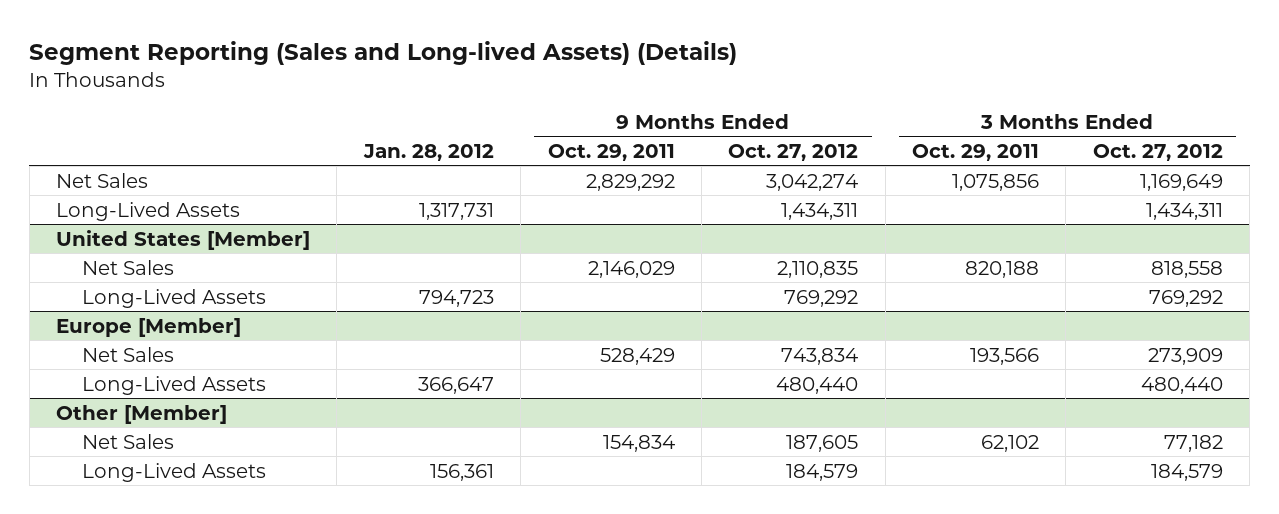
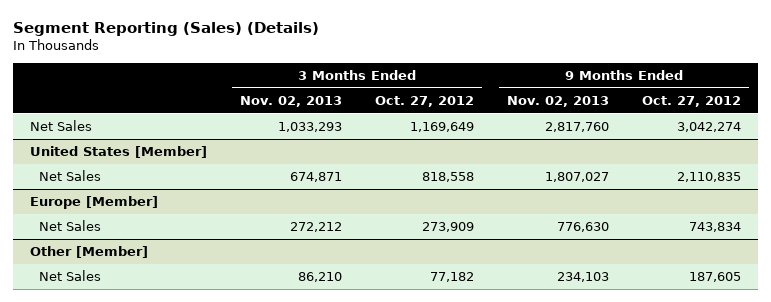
[29,41,738,66] Segment Reporting (Sales and Long-lived Assets) (Details) -> [13,22,320,37] Segment Reporting (Sales) (Details)
[362,143,494,161] Jan. 28, 2012 -> none
[547,143,675,161] Oct. 29, 2011 -> none
[912,143,1040,161] Oct. 29, 2011 -> none
none -> [239,95,342,107] Nov. 02, 2013
none -> [507,95,610,107] Nov. 02, 2013
[56,201,241,221] Long-Lived Assets -> none
[82,288,267,308] Long-Lived Assets -> none
[82,375,267,395] Long-Lived Assets -> none
[82,462,267,482] Long-Lived Assets -> none

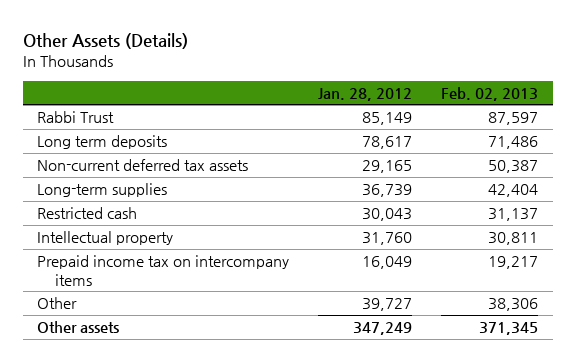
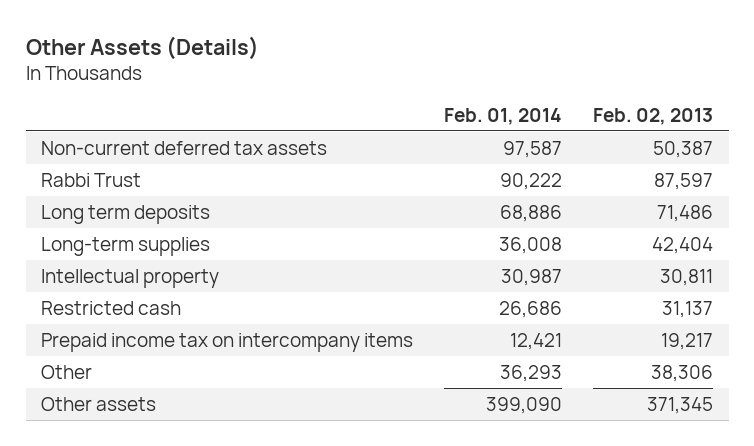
[318,87,413,101] Jan. 28, 2012 -> none
none -> [444,107,563,125] Feb. 01, 2014
[37,159,249,172] Non-current deferred tax assets -> [41,140,328,155] Non-current deferred tax assets
[37,207,138,220] Restricted cash -> [41,300,182,315] Restricted cash

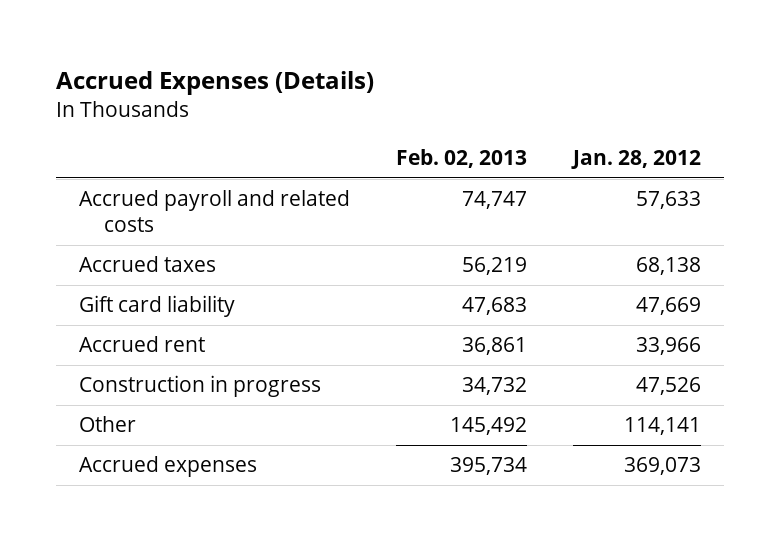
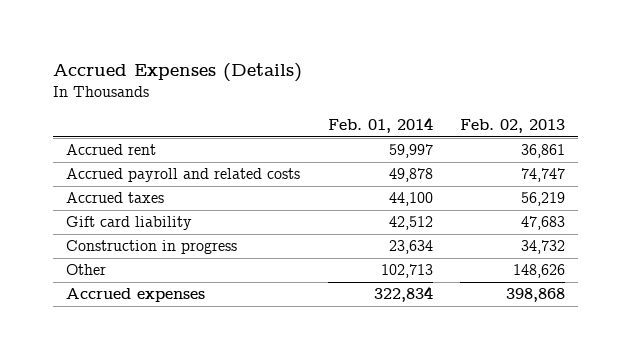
[570,150,701,170] Jan. 28, 2012 -> none
none -> [327,116,433,133] Feb. 01, 2014
[79,336,206,353] Accrued rent -> [66,144,157,156] Accrued rent
[450,417,528,436] 145,492 -> [512,264,565,279] 148,626
[450,457,528,476] 395,734 -> [505,288,565,303] 398,868

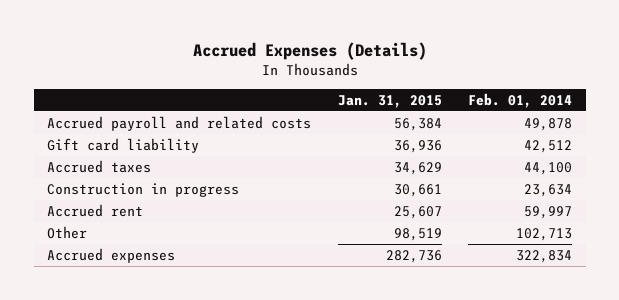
[459,118,565,133] Feb. 02, 2013 -> none
none -> [337,94,442,108] Jan. 31, 2015
[66,192,165,204] Accrued taxes -> [46,159,151,173] Accrued taxes
[66,144,157,156] Accrued rent -> [46,203,143,217] Accrued rent

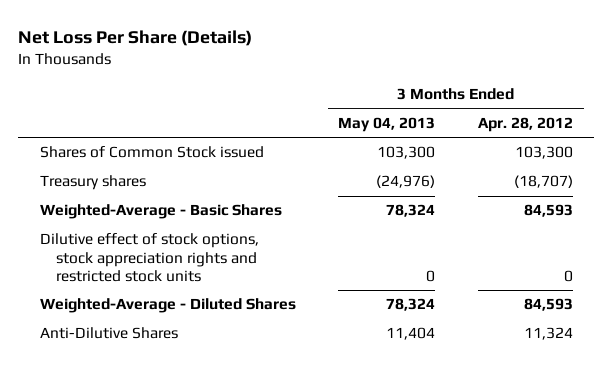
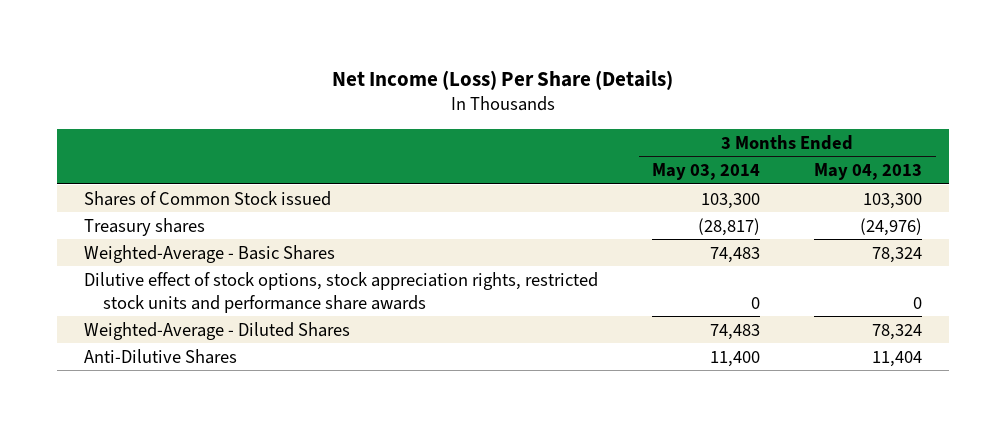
[18,29,253,46] Net Loss Per Share (Details) -> [332,69,674,90] Net Income (Loss) Per Share (Details)
[478,116,574,132] Apr. 28, 2012 -> none
none -> [652,162,761,180] May 03, 2014
[39,233,259,282] Dilutive effect of stock options, stock appreciation rights and restricted stock units -> [84,271,599,313] Dilutive effect of stock options, stock appreciation rights, restricted stock units and performance share awards

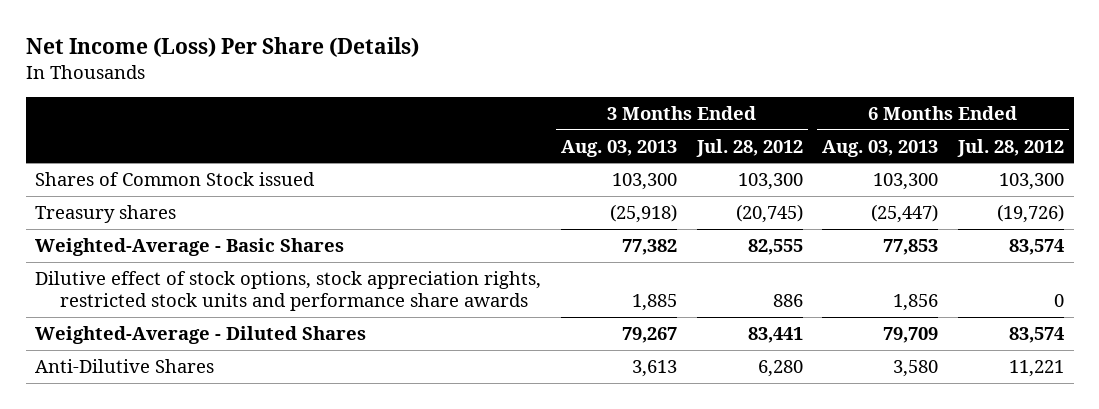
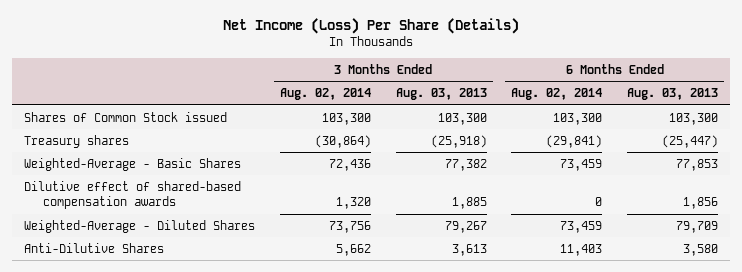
[695,138,803,157] Jul. 28, 2012 -> none
[957,138,1065,157] Jul. 28, 2012 -> none
none -> [279,88,371,101] Aug. 02, 2014
none -> [511,88,603,101] Aug. 02, 2014
[35,270,542,312] Dilutive effect of stock options, stock appreciation rights, restricted stock units and performance share awards -> [24,180,242,210] Dilutive effect of shared-based compensation awards

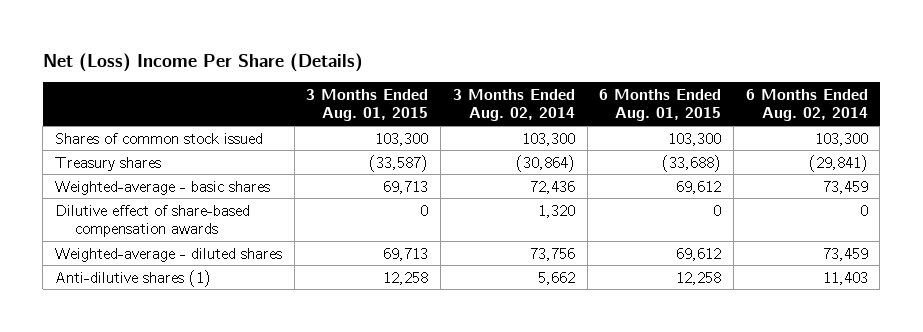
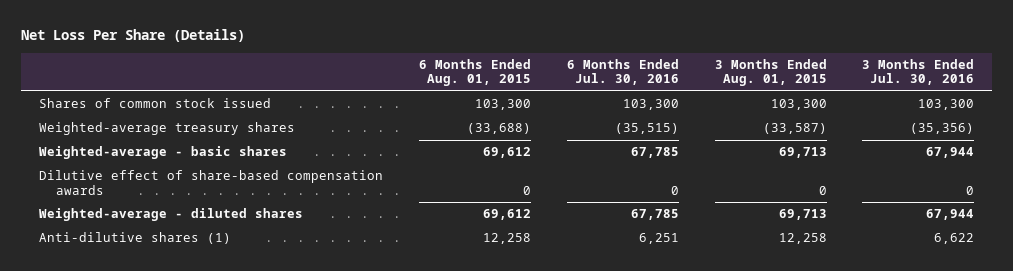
[42,52,363,72] Net (Loss) Income Per Share (Details) -> [21,29,246,43] Net Loss Per Share (Details)
[452,88,575,122] 3 Months Ended Aug. 02, 2014 -> none
[745,88,868,122] 6 Months Ended Aug. 02, 2014 -> none
none -> [566,58,679,86] 6 Months Ended Jul. 30, 2016
none -> [862,58,975,86] 3 Months Ended Jul. 30, 2016
[54,156,161,171] Treasury shares -> [39,122,296,136] Weighted-average treasury shares

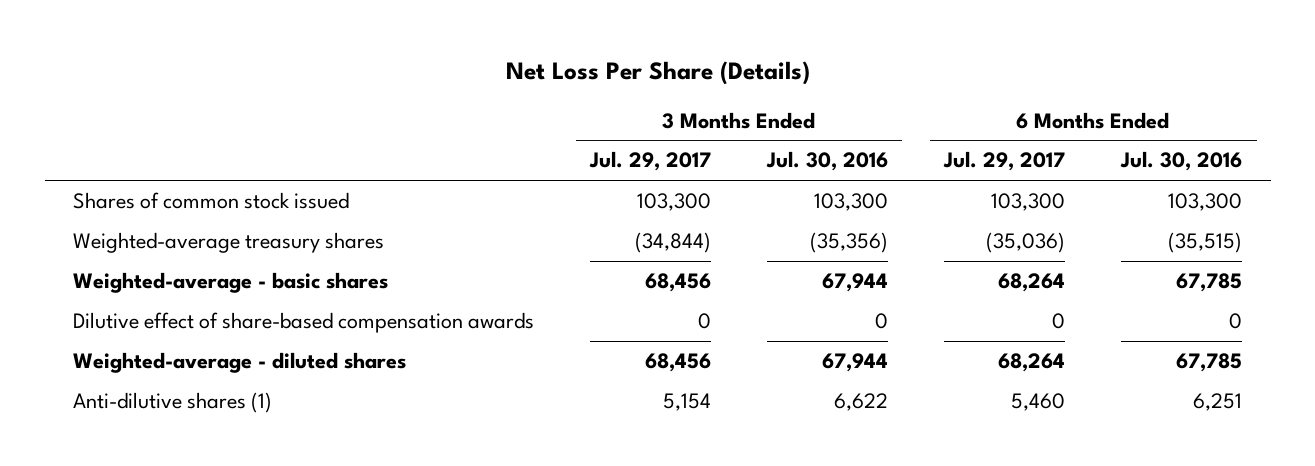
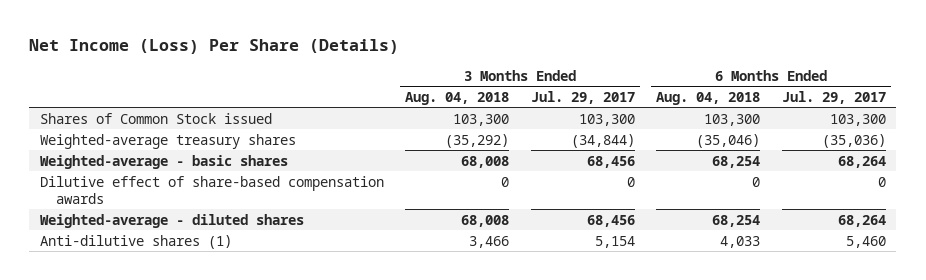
[505,60,810,85] Net Loss Per Share (Details) -> [29,39,400,55] Net Income (Loss) Per Share (Details)
[766,151,889,172] Jul. 30, 2016 -> none
[1120,151,1243,172] Jul. 30, 2016 -> none
none -> [405,91,510,105] Aug. 04, 2018
none -> [656,91,761,105] Aug. 04, 2018
[72,192,349,210] Shares of common stock issued -> [39,112,272,124] Shares of Common Stock issued

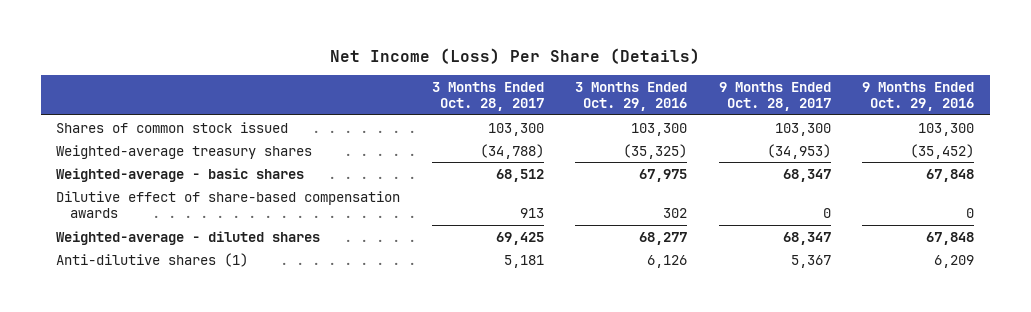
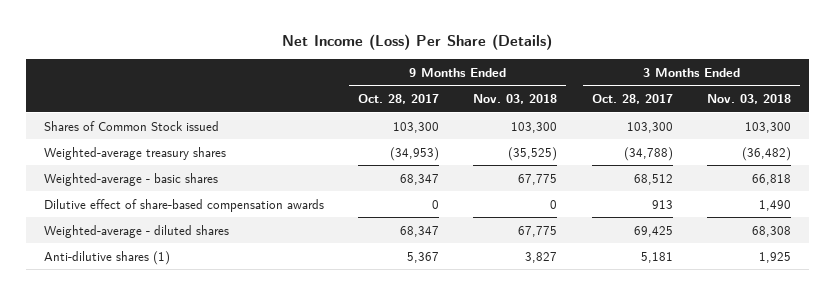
[575,82,688,112] 3 Months Ended Oct. 29, 2016 -> none
[862,82,975,112] 9 Months Ended Oct. 29, 2016 -> none
none -> [473,94,558,105] Nov. 03, 2018
none -> [707,94,792,105] Nov. 03, 2018
[56,121,289,133] Shares of common stock issued -> [43,120,219,131] Shares of Common Stock issued

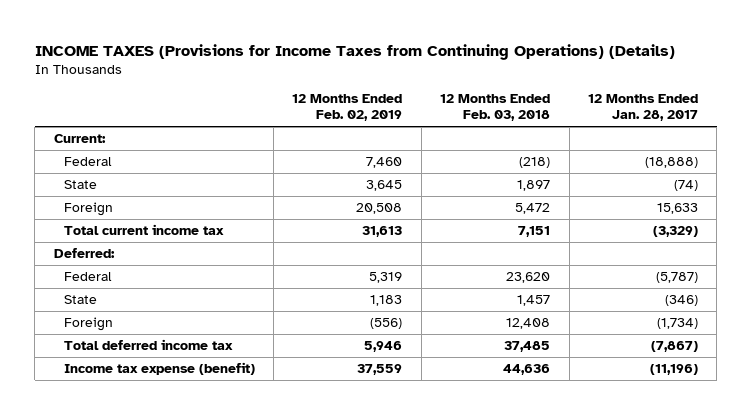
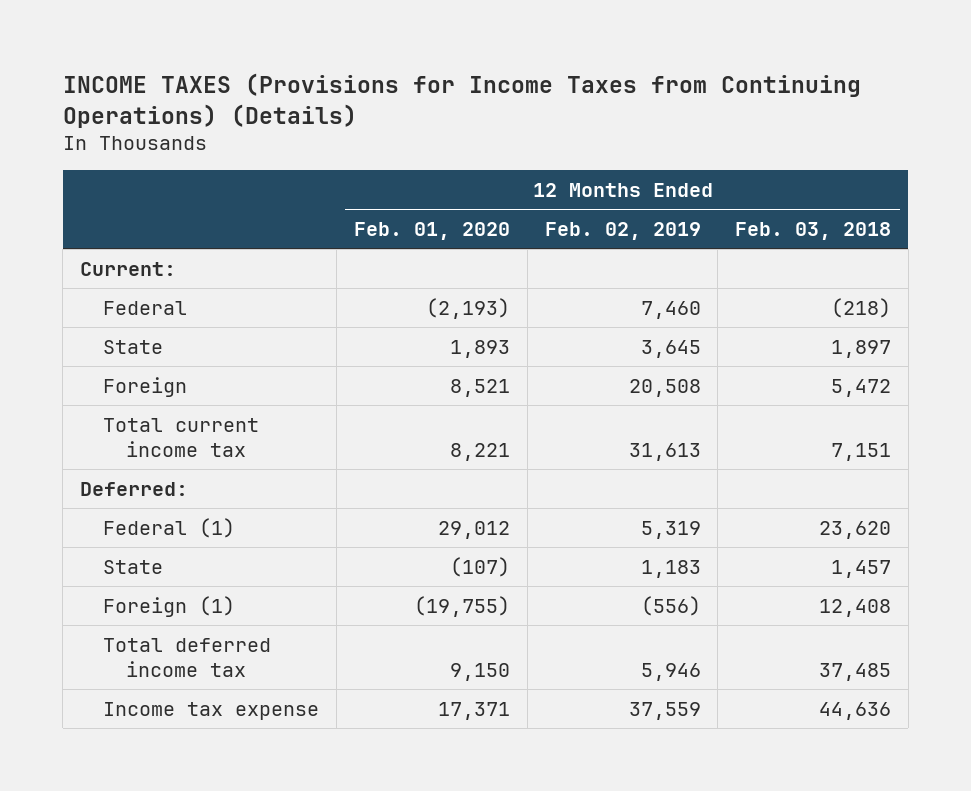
[588,94,699,122] 12 Months Ended Jan. 28, 2017 -> none
none -> [353,221,510,240] Feb. 01, 2020
[63,272,112,282] Federal -> [103,517,236,538] Federal (1)
[63,317,113,332] Foreign -> [103,595,236,617] Foreign (1)
[63,362,255,376] Income tax expense (benefit) -> [103,701,320,720] Income tax expense

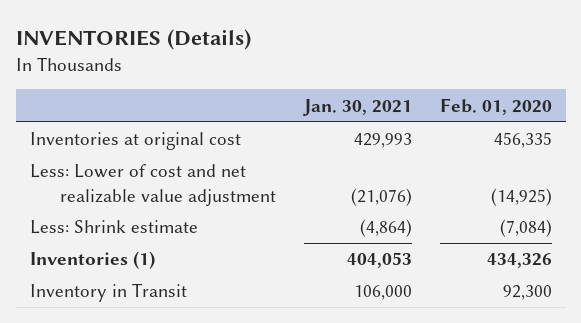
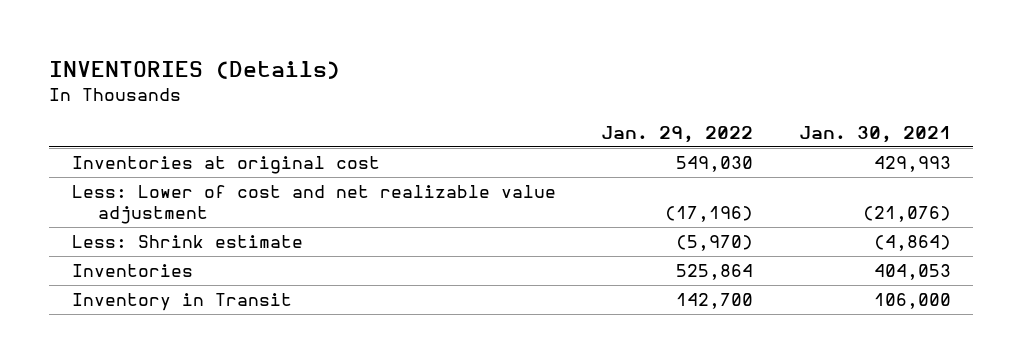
[439,97,552,115] Feb. 01, 2020 -> none
none -> [601,126,754,144] Jan. 29, 2022
[29,251,155,270] Inventories (1) -> [71,264,193,278] Inventories

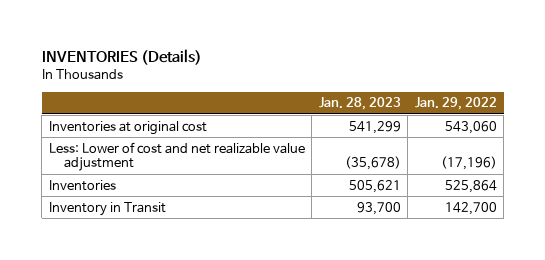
[798,126,951,144] Jan. 30, 2021 -> none
none -> [318,97,401,111] Jan. 28, 2023
[676,156,754,173] 549,030 -> [444,120,497,134] 543,060
[71,235,303,249] Less: Shrink estimate -> none

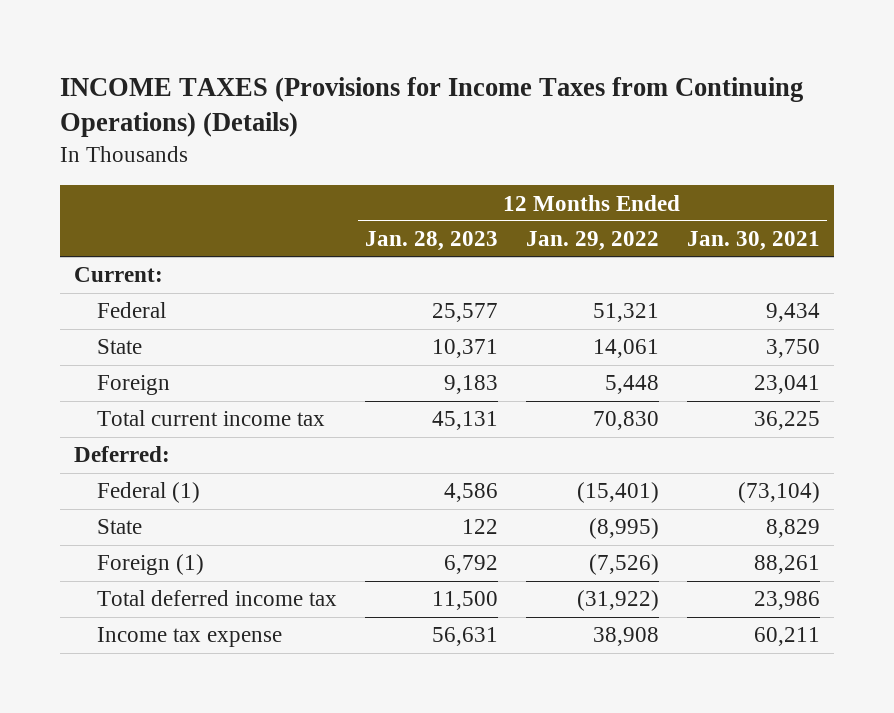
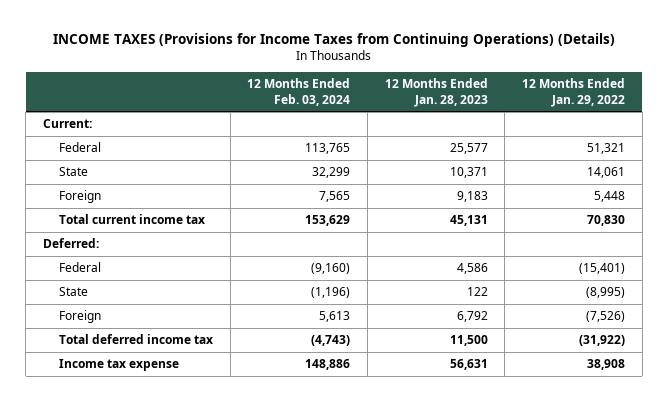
[686,231,820,252] Jan. 30, 2021 -> none
none -> [247,78,351,106] 12 Months Ended Feb. 03, 2024
[97,482,201,504] Federal (1) -> [59,262,102,273] Federal
[97,554,205,576] Foreign (1) -> [59,310,102,324] Foreign

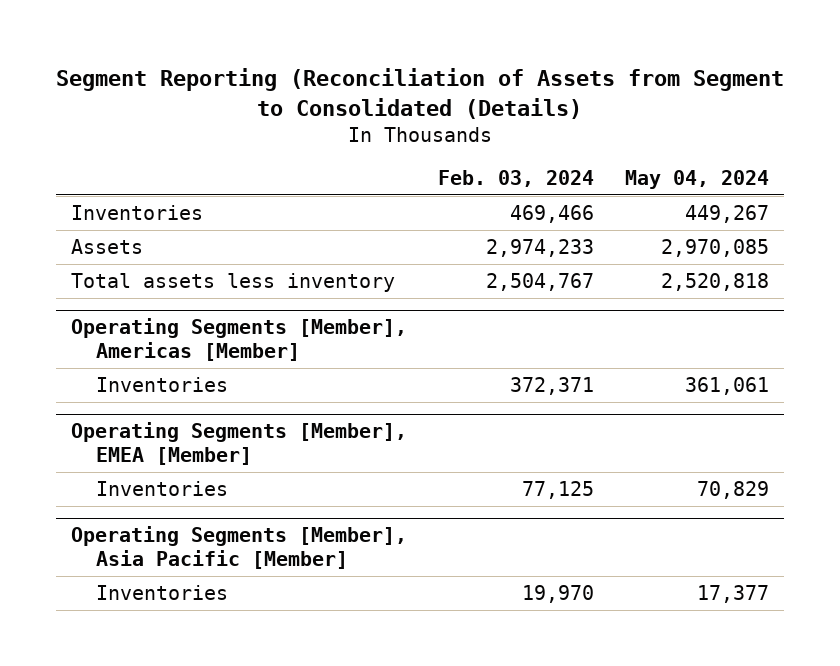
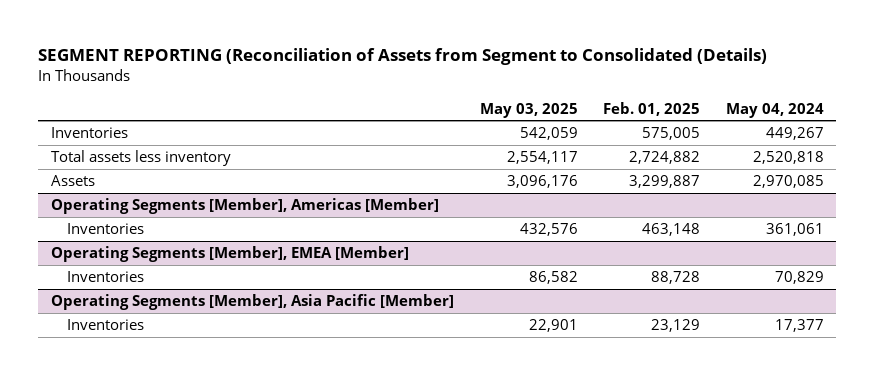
[55,67,784,119] Segment Reporting (Reconciliation of Assets from Segment to Consolidated (Details) -> [38,48,768,66] SEGMENT REPORTING (Reconciliation of Assets from Segment to Consolidated (Details)
[437,170,594,188] Feb. 03, 2024 -> none
none -> [479,102,578,118] May 03, 2025
none -> [603,101,701,116] Feb. 01, 2025
[71,239,144,255] Assets -> [51,175,96,187] Assets

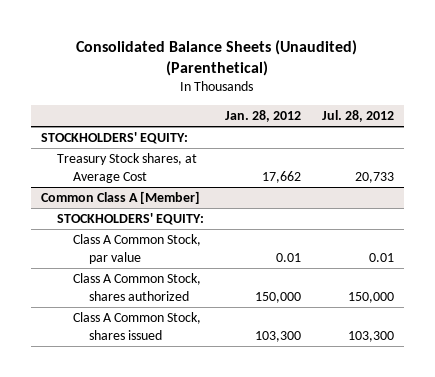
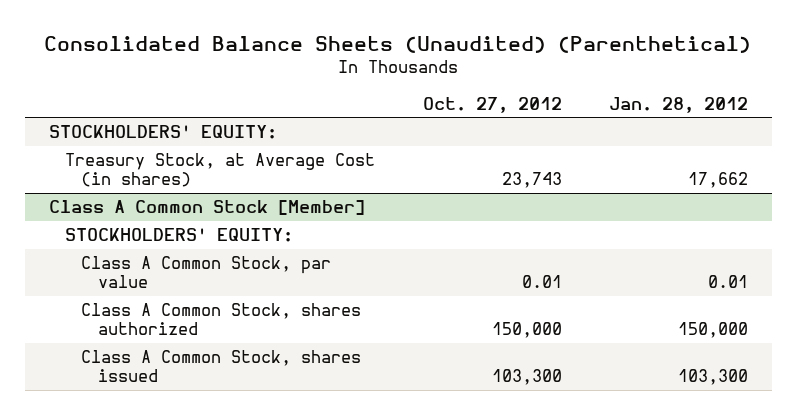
[321,109,394,122] Jul. 28, 2012 -> none
none -> [422,96,562,113] Oct. 27, 2012
[57,153,198,183] Treasury Stock shares, at Average Cost -> [65,153,376,188] Treasury Stock, at Average Cost (in shares)
[41,191,201,205] Common Class A [Member] -> [48,200,365,216] Class A Common Stock [Member]

